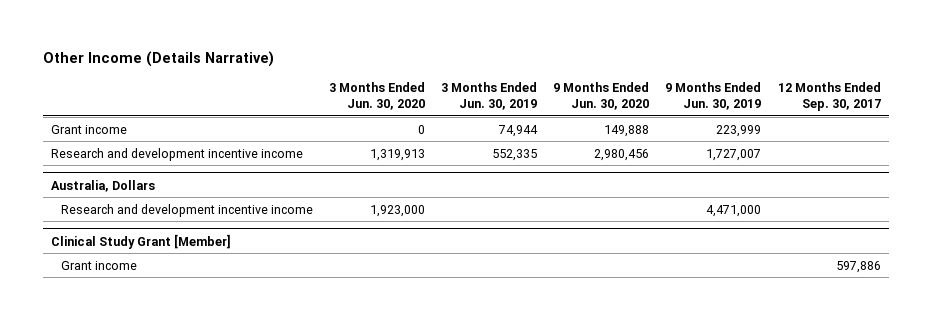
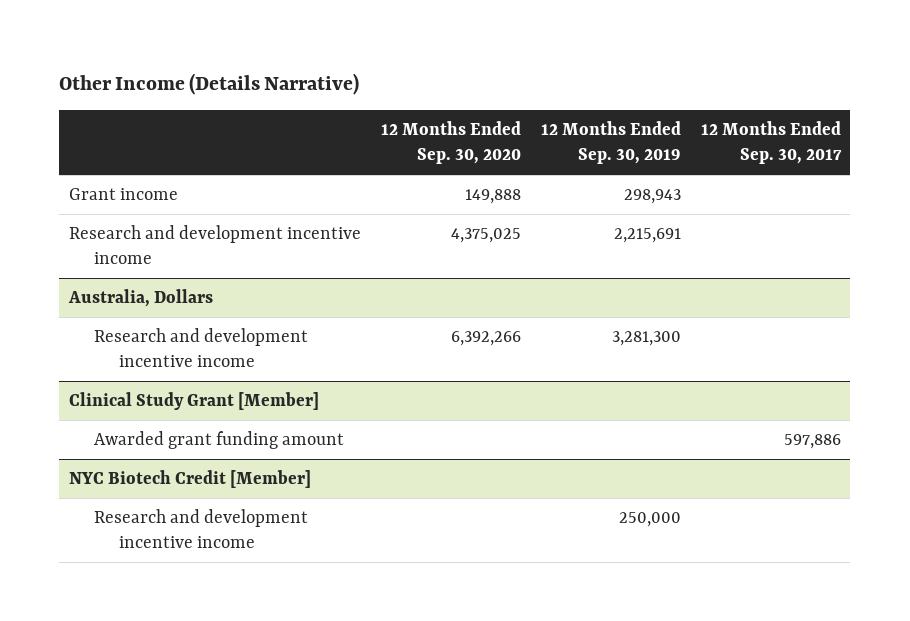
[328,82,425,111] 3 Months Ended Jun. 30, 2020 -> none
[441,82,538,111] 3 Months Ended Jun. 30, 2019 -> none
[553,82,650,111] 9 Months Ended Jun. 30, 2020 -> none
[665,82,762,111] 9 Months Ended Jun. 30, 2019 -> none
none -> [381,120,522,165] 12 Months Ended Sep. 30, 2020
none -> [540,120,681,165] 12 Months Ended Sep. 30, 2019
[60,260,137,270] Grant income -> [93,431,344,450] Awarded grant funding amount
none -> [69,470,312,489] NYC Biotech Credit [Member]
none -> [93,509,308,549] Research and development incentive income

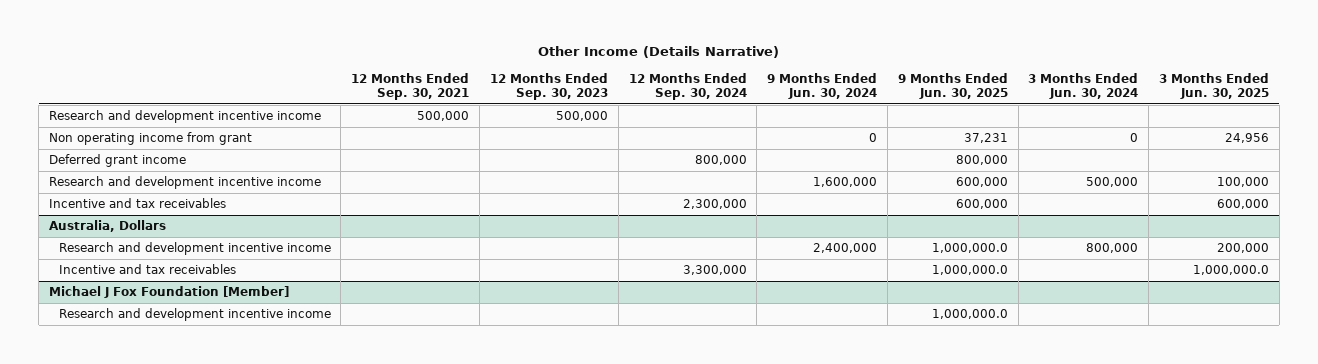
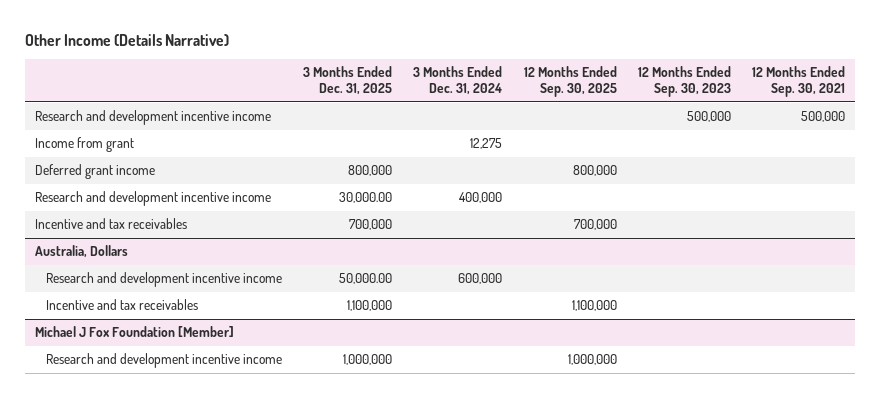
[628,72,747,100] 12 Months Ended Sep. 30, 2024 -> none
[767,72,878,99] 9 Months Ended Jun. 30, 2024 -> none
[897,72,1008,99] 9 Months Ended Jun. 30, 2025 -> none
[1028,72,1139,99] 3 Months Ended Jun. 30, 2024 -> none
[1159,72,1270,99] 3 Months Ended Jun. 30, 2025 -> none
none -> [303,66,393,96] 3 Months Ended Dec. 31, 2025
none -> [413,66,503,96] 3 Months Ended Dec. 31, 2024
none -> [523,66,617,98] 12 Months Ended Sep. 30, 2025
[48,132,252,146] Non operating income from grant -> [35,137,135,153] Income from grant

